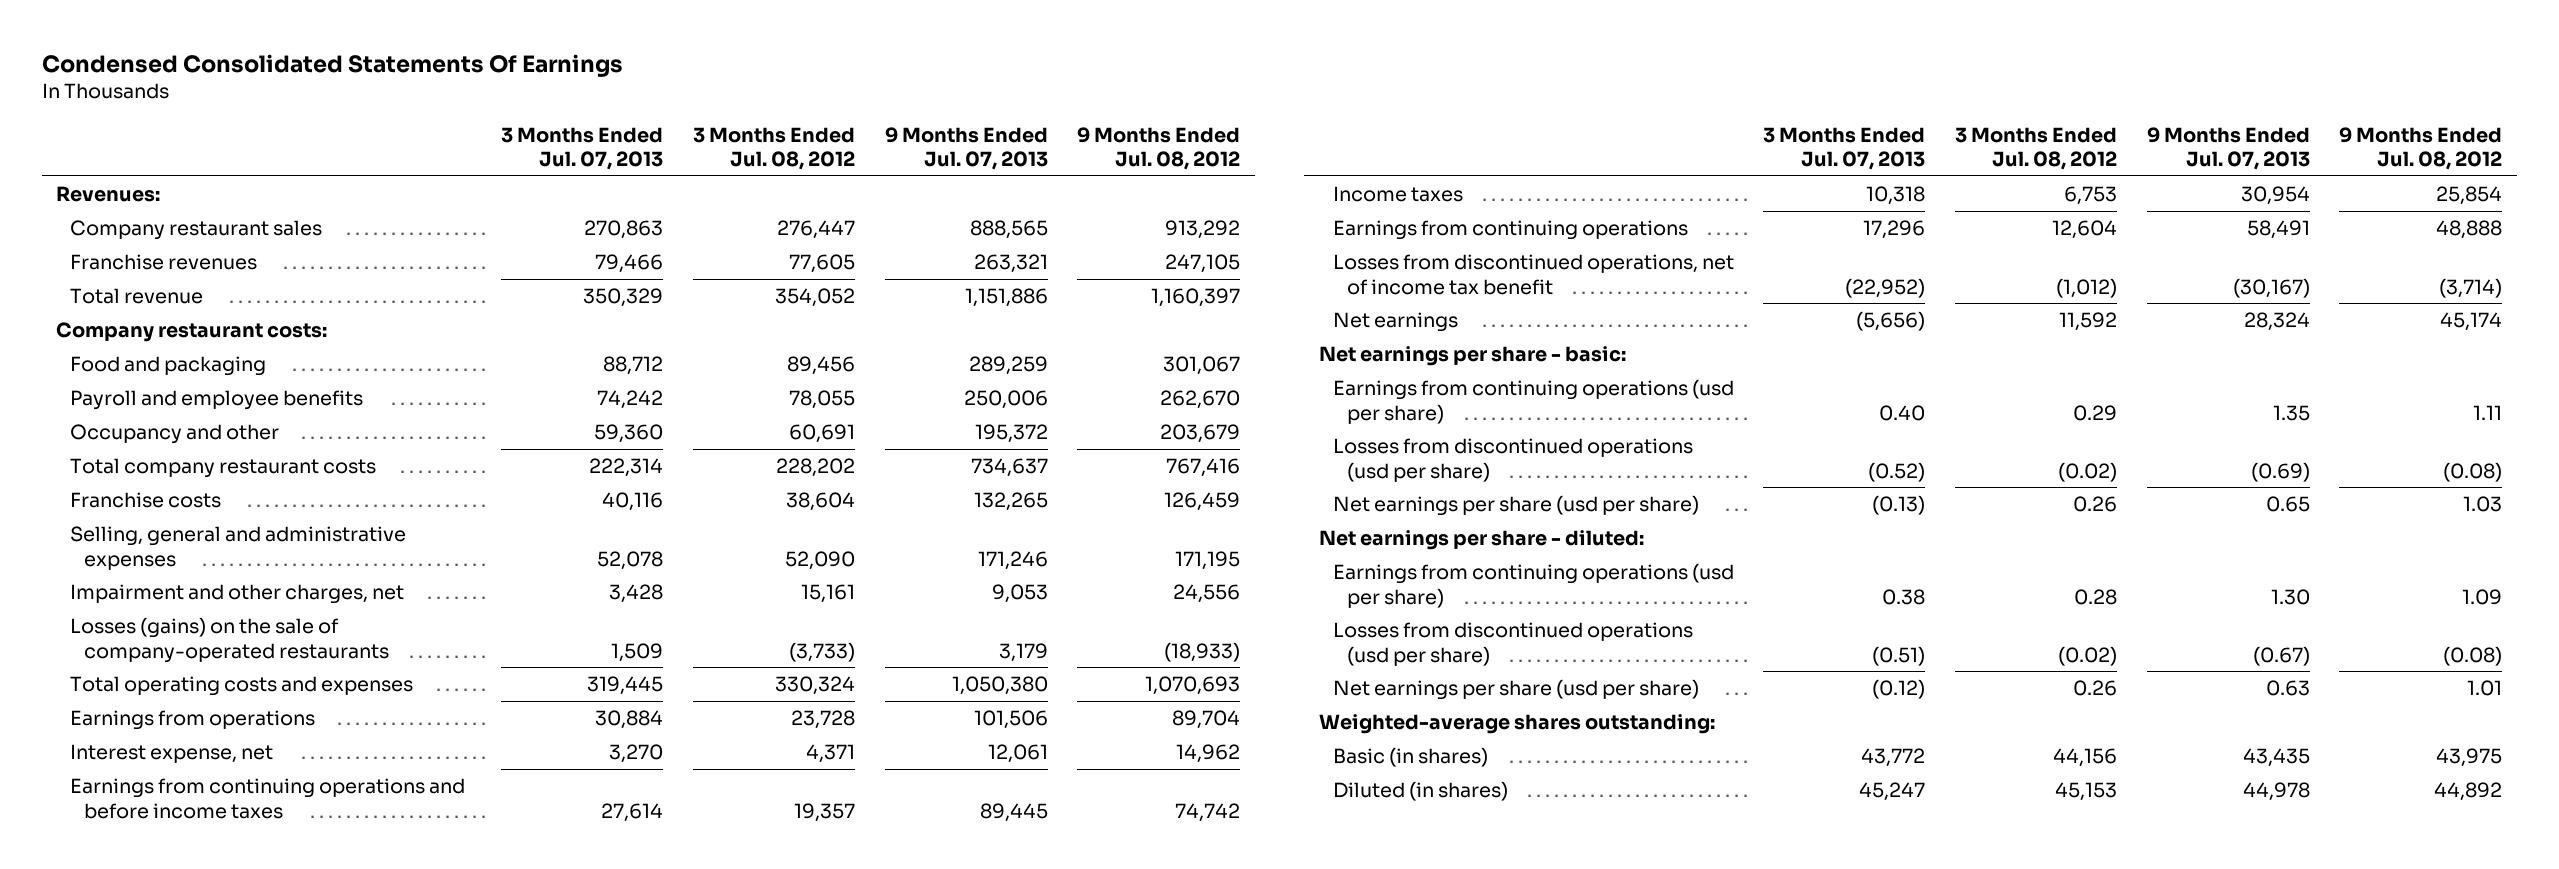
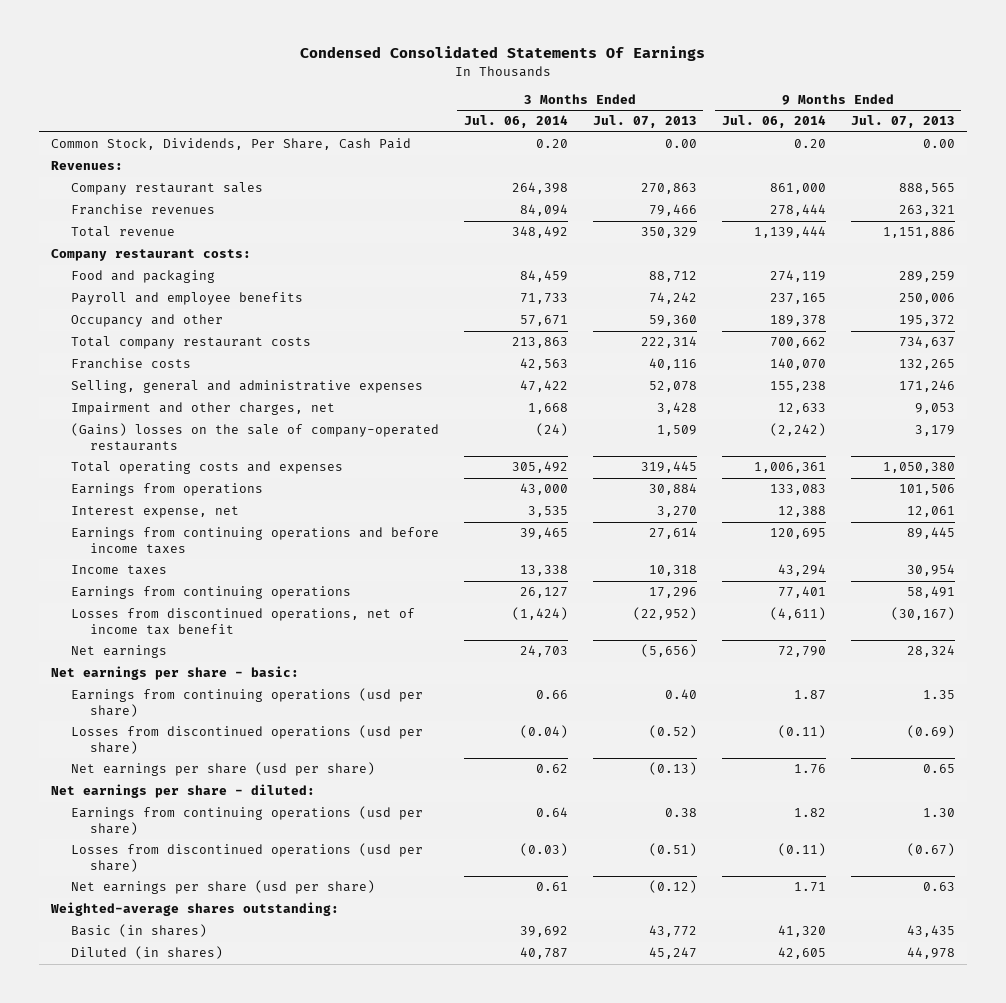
[692,126,855,171] 3 Months Ended Jul. 08, 2012 -> none
[1077,126,1241,171] 9 Months Ended Jul. 08, 2012 -> none
none -> [463,115,568,129] Jul. 06, 2014
none -> [721,115,826,129] Jul. 06, 2014
none -> [51,138,412,151] Common Stock, Dividends, Per Share, Cash Paid
[70,616,390,663] Losses (gains) on the sale of company-operated restaurants -> [70,423,439,451] (Gains) losses on the sale of company-operated restaurants

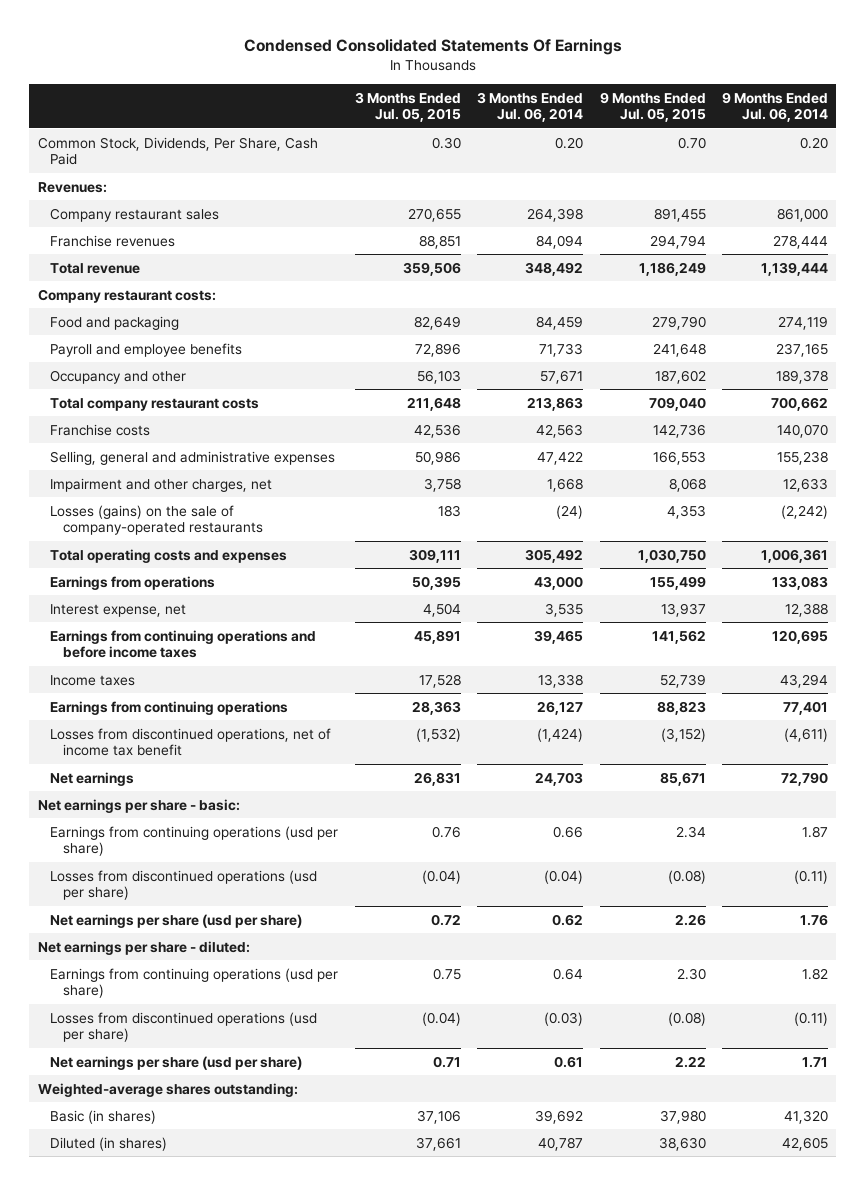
[592,115,697,129] Jul. 07, 2013 -> none
[850,115,955,129] Jul. 07, 2013 -> none
none -> [354,91,461,123] 3 Months Ended Jul. 05, 2015
none -> [599,91,706,123] 9 Months Ended Jul. 05, 2015
[70,423,439,451] (Gains) losses on the sale of company-operated restaurants -> [50,504,263,536] Losses (gains) on the sale of company-operated restaurants

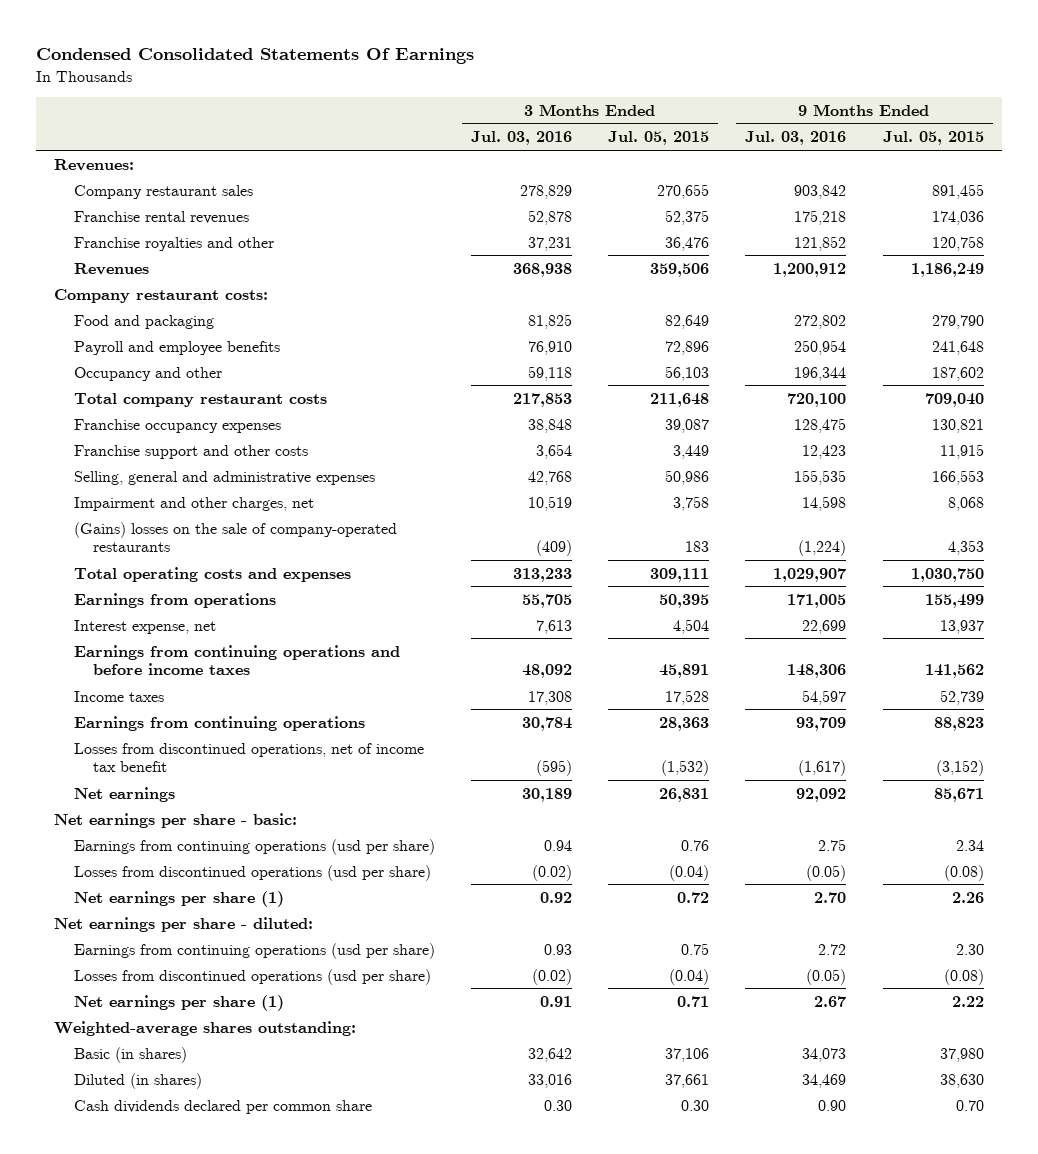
[477,91,584,123] 3 Months Ended Jul. 06, 2014 -> none
[722,91,829,123] 9 Months Ended Jul. 06, 2014 -> none
none -> [470,131,572,146] Jul. 03, 2016
none -> [745,131,847,146] Jul. 03, 2016
[37,136,318,166] Common Stock, Dividends, Per Share, Cash Paid -> none
none -> [73,210,249,224] Franchise rental revenues
[50,234,176,247] Franchise revenues -> [73,236,274,251] Franchise royalties and other
[418,234,461,249] 88,851 -> [665,236,710,251] 36,476
[649,234,706,249] 294,794 -> [931,235,984,251] 120,758
[50,262,141,274] Total revenue -> [73,262,149,275] Revenues
none -> [73,418,281,433] Franchise occupancy expenses
[50,423,151,436] Franchise costs -> [73,444,308,459] Franchise support and other costs
[413,423,461,438] 42,536 -> [673,444,710,459] 3,449
[652,423,706,438] 142,736 -> [939,443,984,459] 11,915
[50,504,263,536] Losses (gains) on the sale of company-operated restaurants -> [73,521,397,553] (Gains) losses on the sale of company-operated restaurants
[50,913,303,928] Net earnings per share (usd per share) -> [73,890,284,907] Net earnings per share (1)
[50,1055,303,1070] Net earnings per share (usd per share) -> [73,994,284,1011] Net earnings per share (1)
none -> [73,1099,372,1114] Cash dividends declared per common share

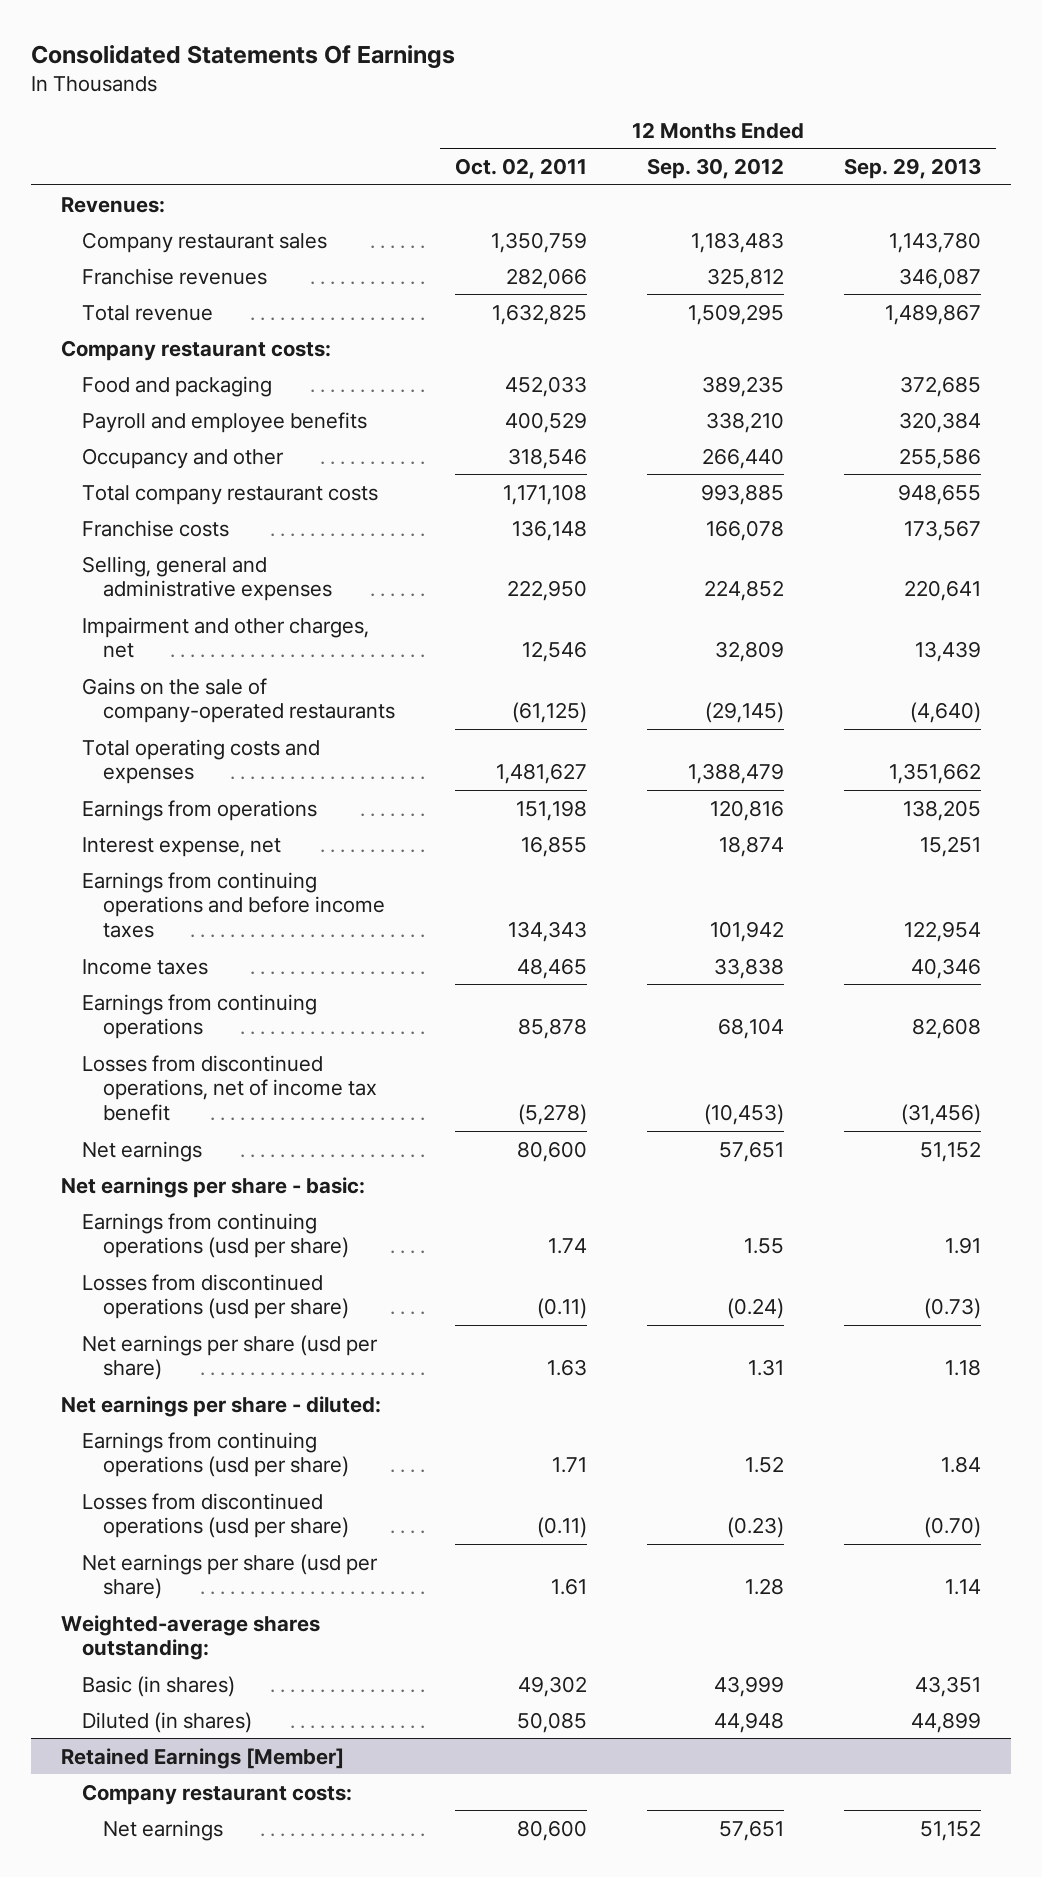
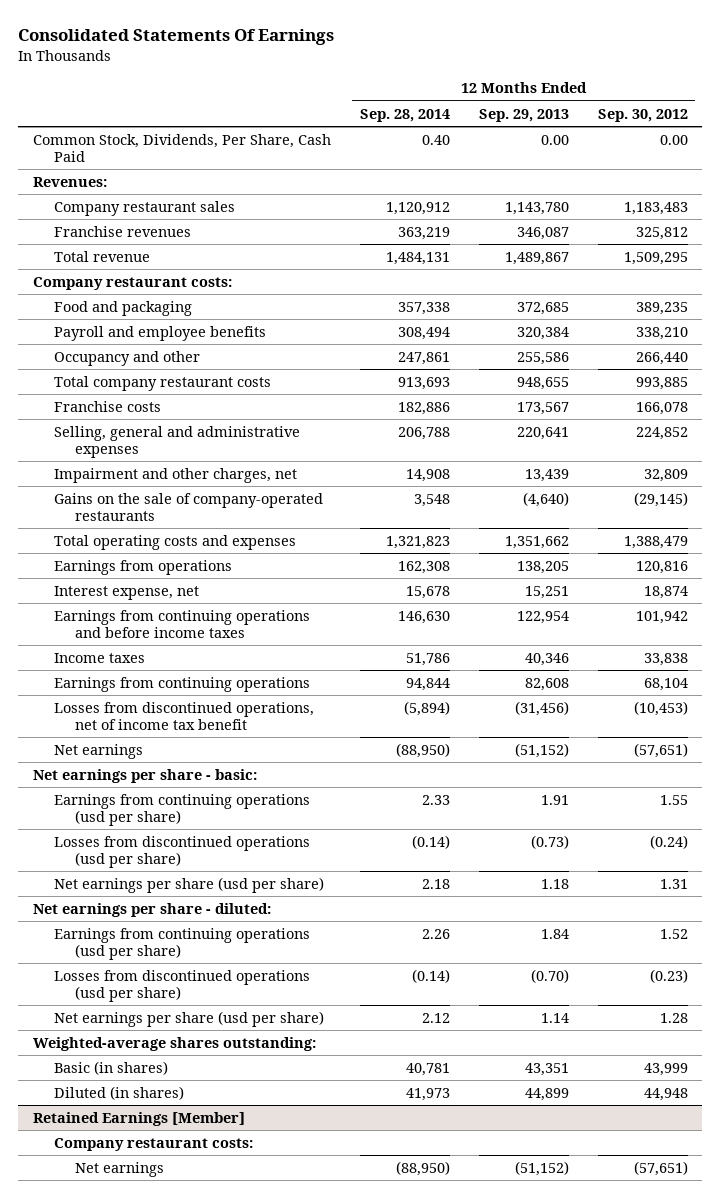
[455,158,588,180] Oct. 02, 2011 -> none
none -> [359,108,450,122] Sep. 28, 2014
none -> [32,134,331,162] Common Stock, Dividends, Per Share, Cash Paid
[719,1140,785,1162] 57,651 -> [633,743,688,759] (57,651)
[920,1140,982,1162] 51,152 -> [514,743,569,759] (51,152)
[719,1819,785,1841] 57,651 -> [633,1161,688,1177] (57,651)
[920,1819,982,1841] 51,152 -> [514,1161,569,1177] (51,152)

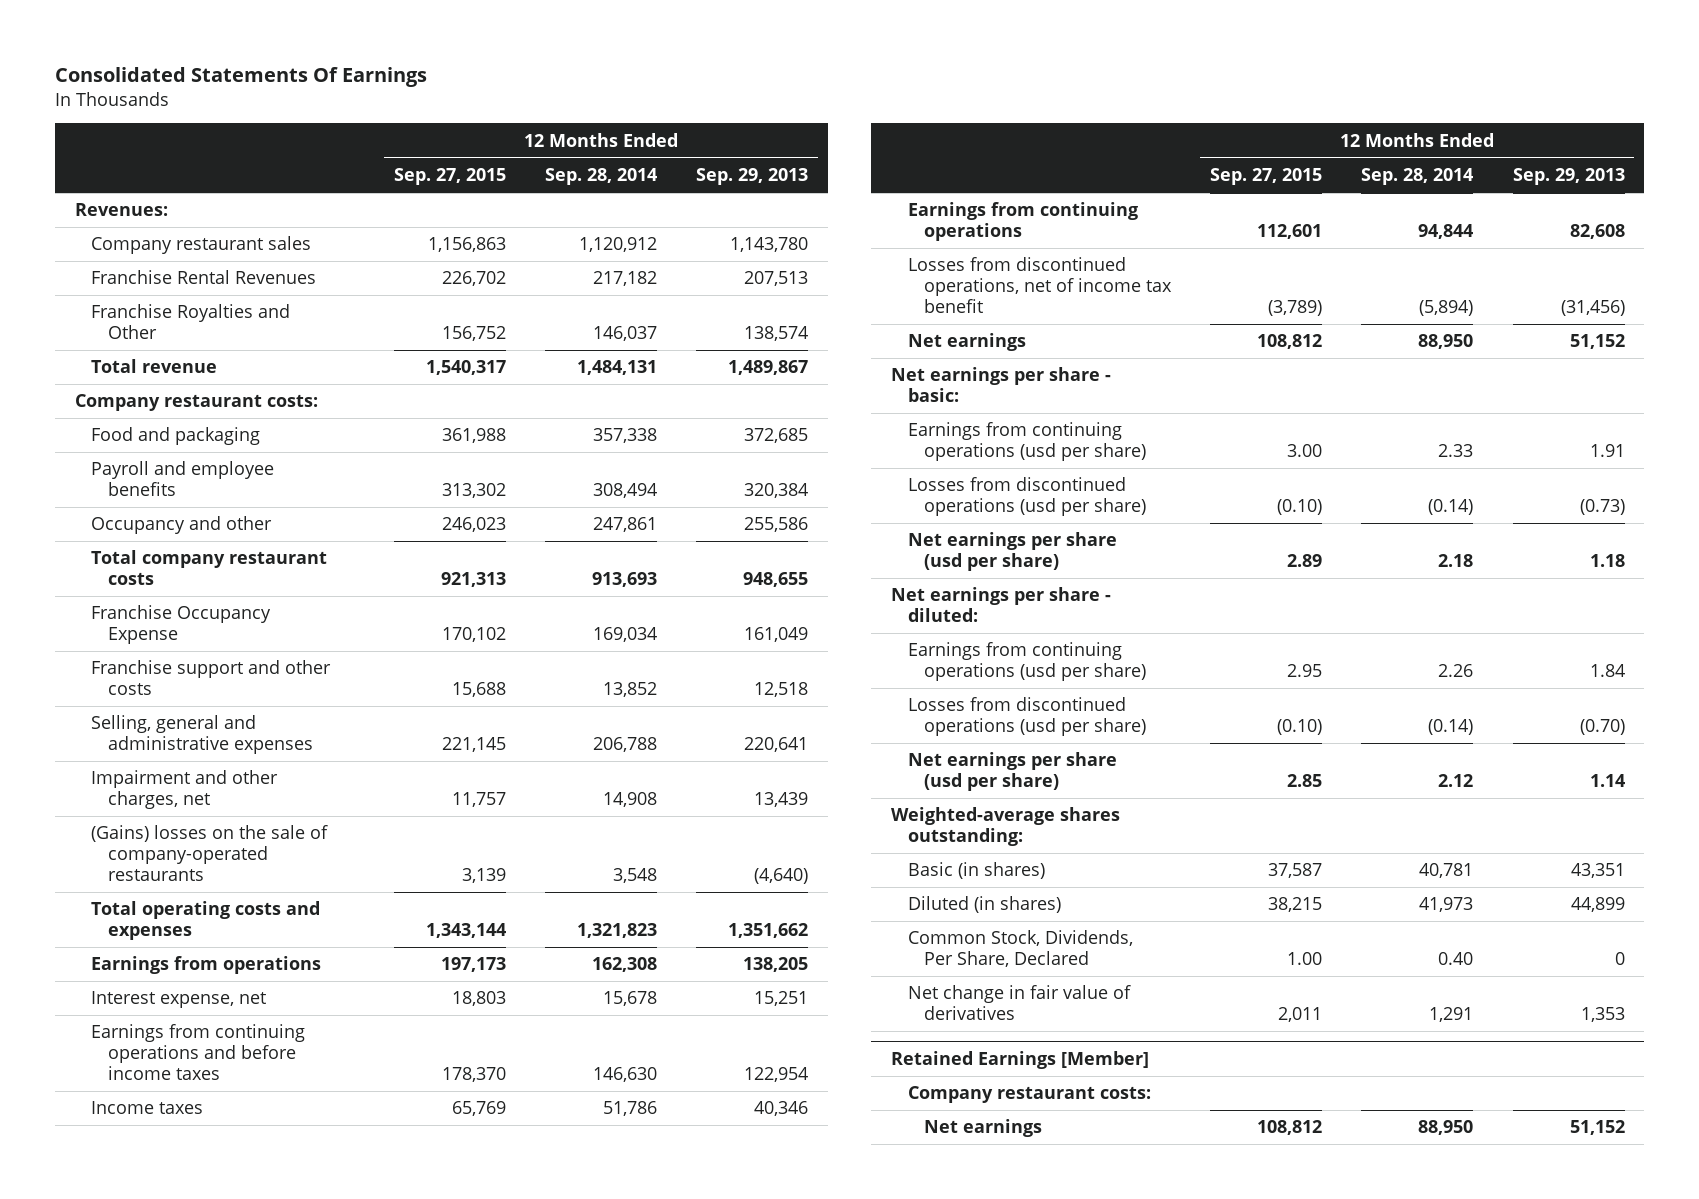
[597,108,688,122] Sep. 30, 2012 -> none
none -> [393,168,506,186] Sep. 27, 2015
[32,134,331,162] Common Stock, Dividends, Per Share, Cash Paid -> none
none -> [91,270,317,285] Franchise Rental Revenues
[53,226,191,238] Franchise revenues -> [91,304,291,340] Franchise Royalties and Other
[397,227,450,241] 363,219 -> [593,326,658,342] 146,037
[516,227,569,241] 346,087 -> [744,326,809,342] 138,574
none -> [91,605,272,645] Franchise Occupancy Expense
[53,401,161,413] Franchise costs -> [91,660,332,696] Franchise support and other costs
[397,402,450,416] 182,886 -> [603,682,658,698] 13,852
[516,402,569,416] 173,567 -> [754,682,809,698] 12,518
[53,493,323,521] Gains on the sale of company-operated restaurants -> [91,825,329,882] (Gains) losses on the sale of company-operated restaurants
[395,743,450,759] (88,950) -> [1418,334,1474,350] 88,950
[514,743,569,759] (51,152) -> [1569,334,1625,350] 51,152
none -> [907,930,1133,968] Common Stock, Dividends, Per Share, Declared
none -> [907,985,1131,1021] Net change in fair value of derivatives
[395,1161,450,1177] (88,950) -> [1418,1120,1474,1136] 88,950
[514,1161,569,1177] (51,152) -> [1569,1120,1625,1136] 51,152

